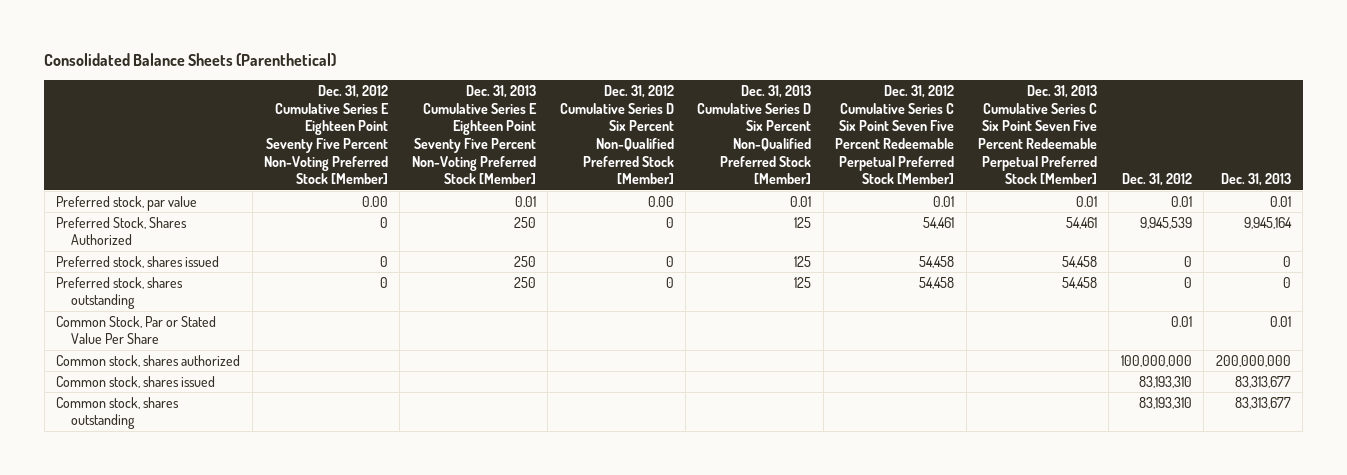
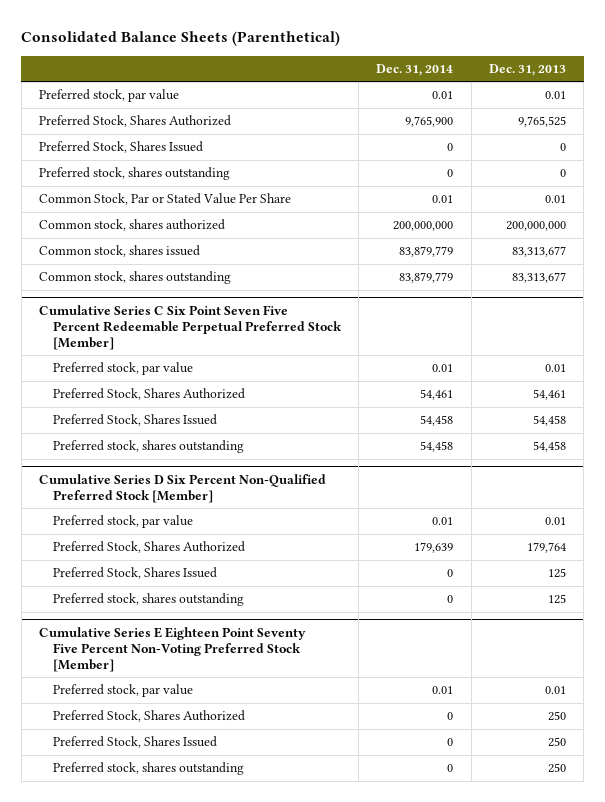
[263,84,389,185] Dec. 31, 2012 Cumulative Series E Eighteen Point Seventy Five Percent Non-Voting Preferred Stock [Member] -> none
[411,84,537,185] Dec. 31, 2013 Cumulative Series E Eighteen Point Seventy Five Percent Non-Voting Preferred Stock [Member] -> none
[559,84,674,185] Dec. 31, 2012 Cumulative Series D Six Percent Non-Qualified Preferred Stock [Member] -> none
[697,84,812,185] Dec. 31, 2013 Cumulative Series D Six Percent Non-Qualified Preferred Stock [Member] -> none
[835,84,955,185] Dec. 31, 2012 Cumulative Series C Six Point Seven Five Percent Redeemable Perpetual Preferred Stock [Member] -> none
[978,84,1098,185] Dec. 31, 2013 Cumulative Series C Six Point Seven Five Percent Redeemable Perpetual Preferred Stock [Member] -> none
[1121,173,1192,187] Dec. 31, 2012 -> none
none -> [376,63,454,76] Dec. 31, 2014
[1243,216,1292,229] 9,945,164 -> [518,116,567,128] 9,765,525
[56,255,220,268] Preferred stock, shares issued -> [38,141,203,154] Preferred Stock, Shares Issued
none -> [38,305,342,350] Cumulative Series C Six Point Seven Five Percent Redeemable Perpetual Preferred Stock [Member]
none -> [52,362,193,376] Preferred stock, par value
none -> [52,388,245,401] Preferred Stock, Shares Authorized
none -> [52,414,217,427] Preferred Stock, Shares Issued
none -> [52,440,244,454] Preferred stock, shares outstanding
none -> [38,474,326,503] Cumulative Series D Six Percent Non-Qualified Preferred Stock [Member]
none -> [52,515,193,529] Preferred stock, par value
none -> [52,541,245,554] Preferred Stock, Shares Authorized
none -> [52,567,217,580] Preferred Stock, Shares Issued
none -> [52,593,244,607] Preferred stock, shares outstanding
none -> [38,627,306,672] Cumulative Series E Eighteen Point Seventy Five Percent Non-Voting Preferred Stock [Member]
none -> [52,684,193,698] Preferred stock, par value
none -> [52,710,245,723] Preferred Stock, Shares Authorized
none -> [52,736,217,749] Preferred Stock, Shares Issued
none -> [52,762,244,776] Preferred stock, shares outstanding

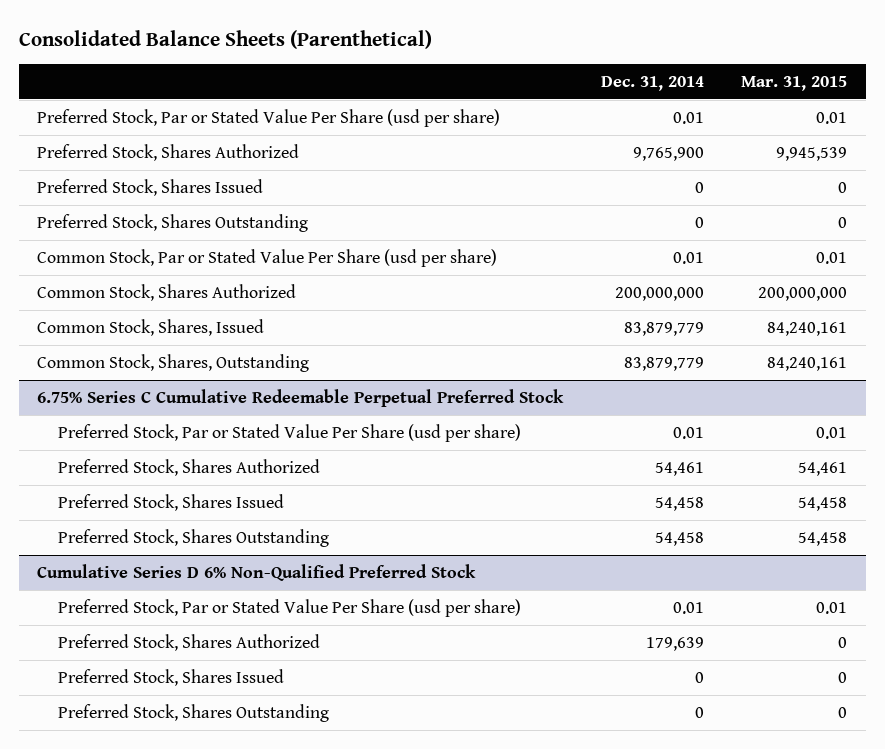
[489,63,567,76] Dec. 31, 2013 -> none
none -> [741,75,848,91] Mar. 31, 2015
[38,89,179,103] Preferred stock, par value -> [37,108,501,127] Preferred Stock, Par or Stated Value Per Share (usd per share)
[38,167,230,181] Preferred stock, shares outstanding -> [37,213,309,232] Preferred Stock, Shares Outstanding
[38,193,291,206] Common Stock, Par or Stated Value Per Share -> [37,248,498,267] Common Stock, Par or Stated Value Per Share (usd per share)
[38,219,225,232] Common stock, shares authorized -> [37,283,297,301] Common Stock, Shares Authorized
[38,245,200,258] Common stock, shares issued -> [37,318,265,336] Common Stock, Shares, Issued
[38,271,231,285] Common stock, shares outstanding -> [37,353,310,372] Common Stock, Shares, Outstanding
[38,305,342,350] Cumulative Series C Six Point Seven Five Percent Redeemable Perpetual Preferred Stock [Member] -> [37,388,565,407] 6.75% Series C Cumulative Redeemable Perpetual Preferred Stock
[52,362,193,376] Preferred stock, par value -> [57,423,521,442] Preferred Stock, Par or Stated Value Per Share (usd per share)
[52,440,244,454] Preferred stock, shares outstanding -> [57,528,329,547] Preferred Stock, Shares Outstanding
[38,474,326,503] Cumulative Series D Six Percent Non-Qualified Preferred Stock [Member] -> [37,563,477,581] Cumulative Series D 6% Non-Qualified Preferred Stock
[52,515,193,529] Preferred stock, par value -> [57,598,521,617] Preferred Stock, Par or Stated Value Per Share (usd per share)
[38,627,306,672] Cumulative Series E Eighteen Point Seventy Five Percent Non-Voting Preferred Stock [Member] -> none
[52,684,193,698] Preferred stock, par value -> none
[52,710,245,723] Preferred Stock, Shares Authorized -> none
[52,736,217,749] Preferred Stock, Shares Issued -> none
[52,762,244,776] Preferred stock, shares outstanding -> none
[52,593,244,607] Preferred stock, shares outstanding -> [57,703,329,722] Preferred Stock, Shares Outstanding

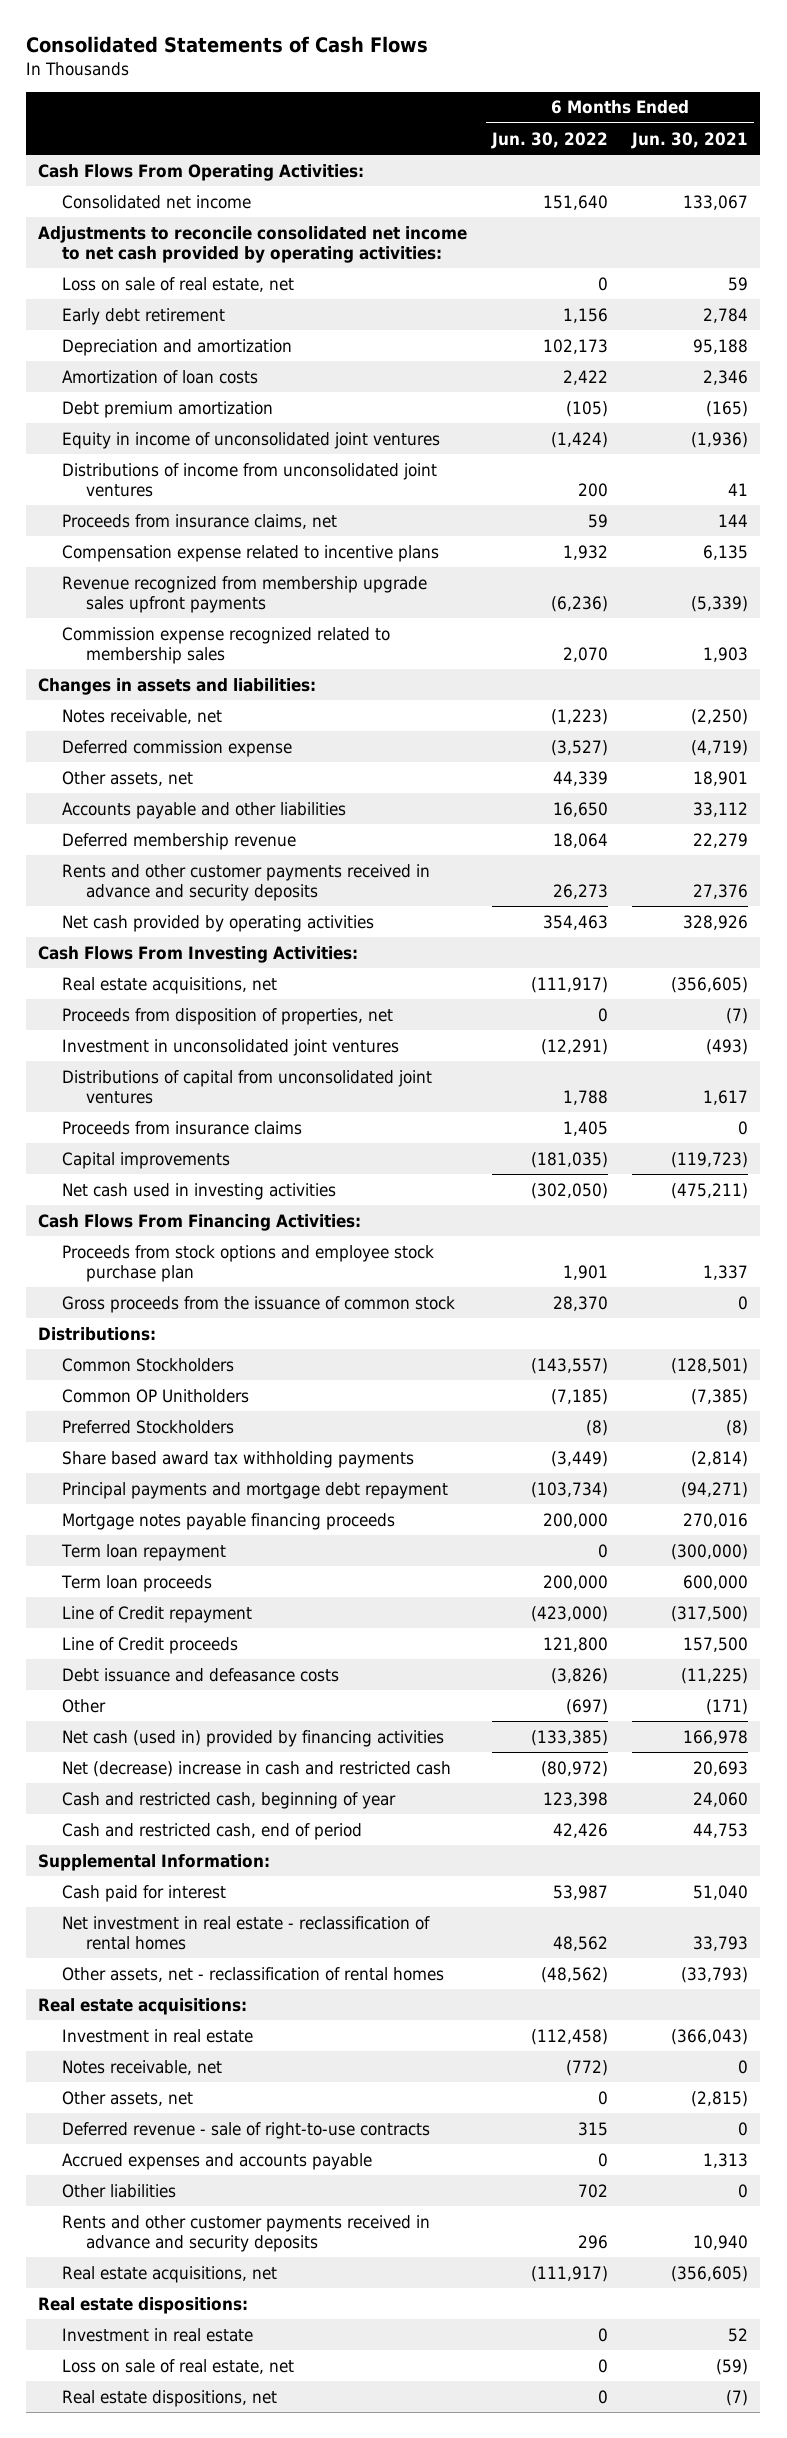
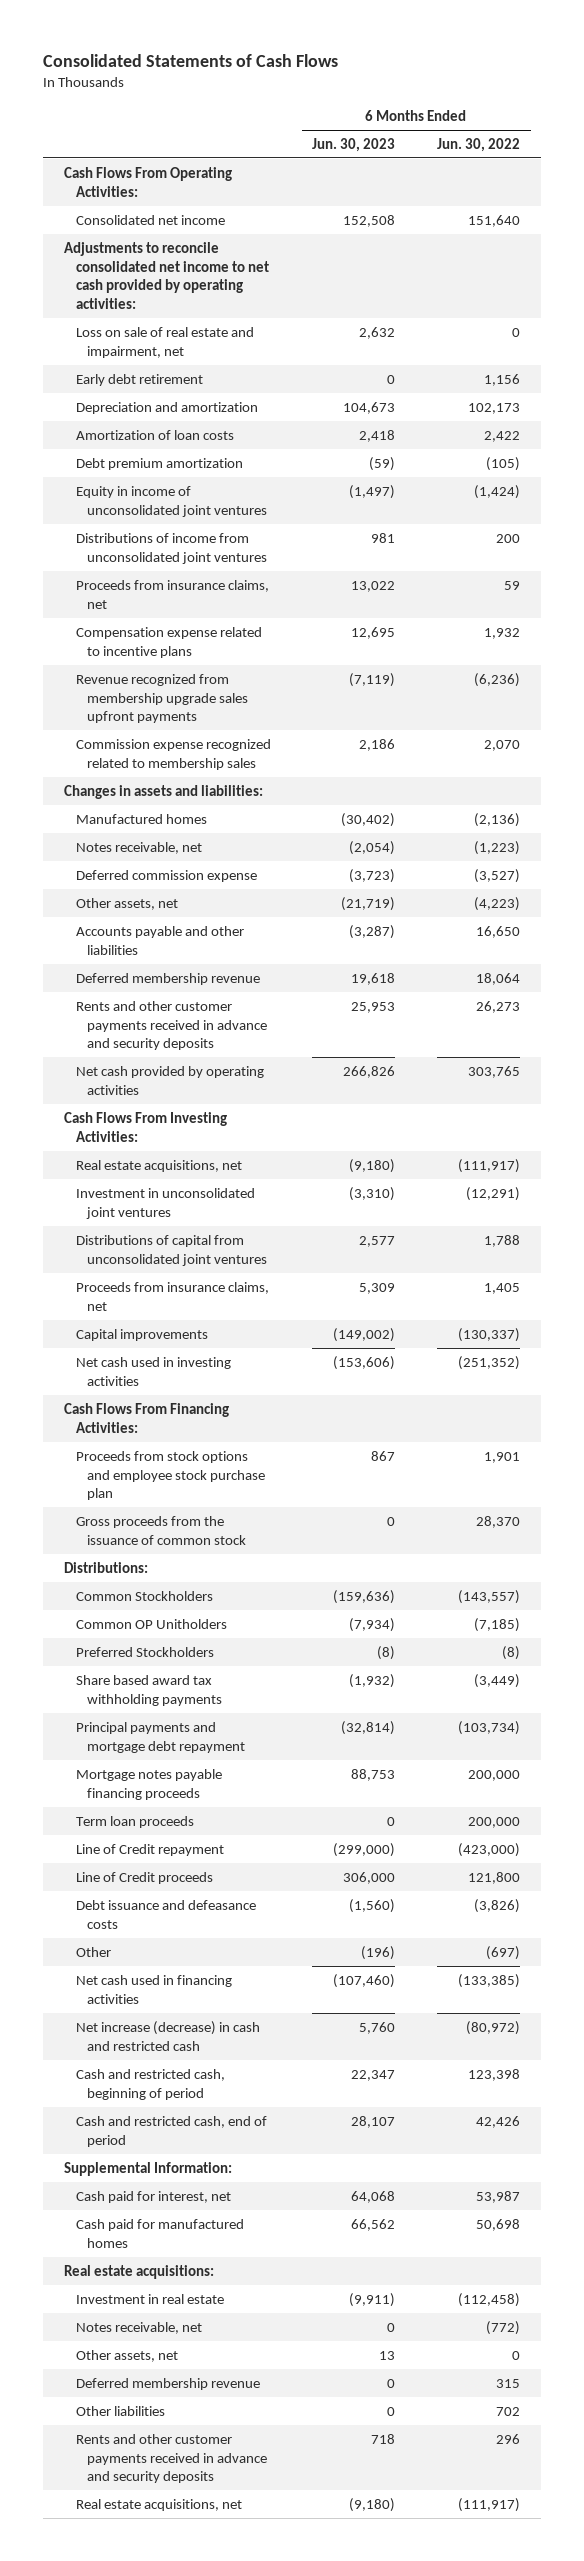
[631,131,749,149] Jun. 30, 2021 -> none
none -> [312,137,396,152] Jun. 30, 2023
[62,276,295,292] Loss on sale of real estate, net -> [75,326,254,358] Loss on sale of real estate and impairment, net
none -> [75,813,207,824] Manufactured homes
[552,770,608,786] 44,339 -> [474,896,521,911] (4,223)
[542,914,608,930] 354,463 -> [468,1065,521,1078] 303,765
[62,1007,394,1025] Proceeds from disposition of properties, net -> none
[62,1120,303,1135] Proceeds from insurance claims -> [75,1281,269,1311] Proceeds from insurance claims, net
[530,1151,608,1168] (181,035) -> [458,1327,521,1342] (130,337)
[530,1182,608,1199] (302,050) -> [458,1355,521,1370] (251,352)
[61,1543,227,1561] Term loan repayment -> none
[62,1729,445,1747] Net cash (used in) provided by financing activities -> [75,1974,232,2004] Net cash used in financing activities
[62,1760,452,1777] Net (decrease) increase in cash and restricted cash -> [75,2020,260,2051] Net increase (decrease) in cash and restricted cash
[62,1791,397,1809] Cash and restricted cash, beginning of year -> [75,2068,225,2100] Cash and restricted cash, beginning of period
[62,1915,431,1950] Net investment in real estate - reclassification of rental homes -> none
[62,1966,445,1982] Other assets, net - reclassification of rental homes -> none
[62,1884,227,1902] Cash paid for interest -> [75,2190,231,2203] Cash paid for interest, net
none -> [75,2218,244,2248] Cash paid for manufactured homes
[62,2152,373,2170] Accrued expenses and accounts payable -> none
[62,2121,431,2139] Deferred revenue - sale of right-to-use contracts -> [75,2377,260,2390] Deferred membership revenue
[38,2296,249,2314] Real estate dispositions: -> none
[62,2327,254,2342] Investment in real estate -> none
[62,2358,295,2374] Loss on sale of real estate, net -> none
[62,2389,278,2407] Real estate dispositions, net -> none

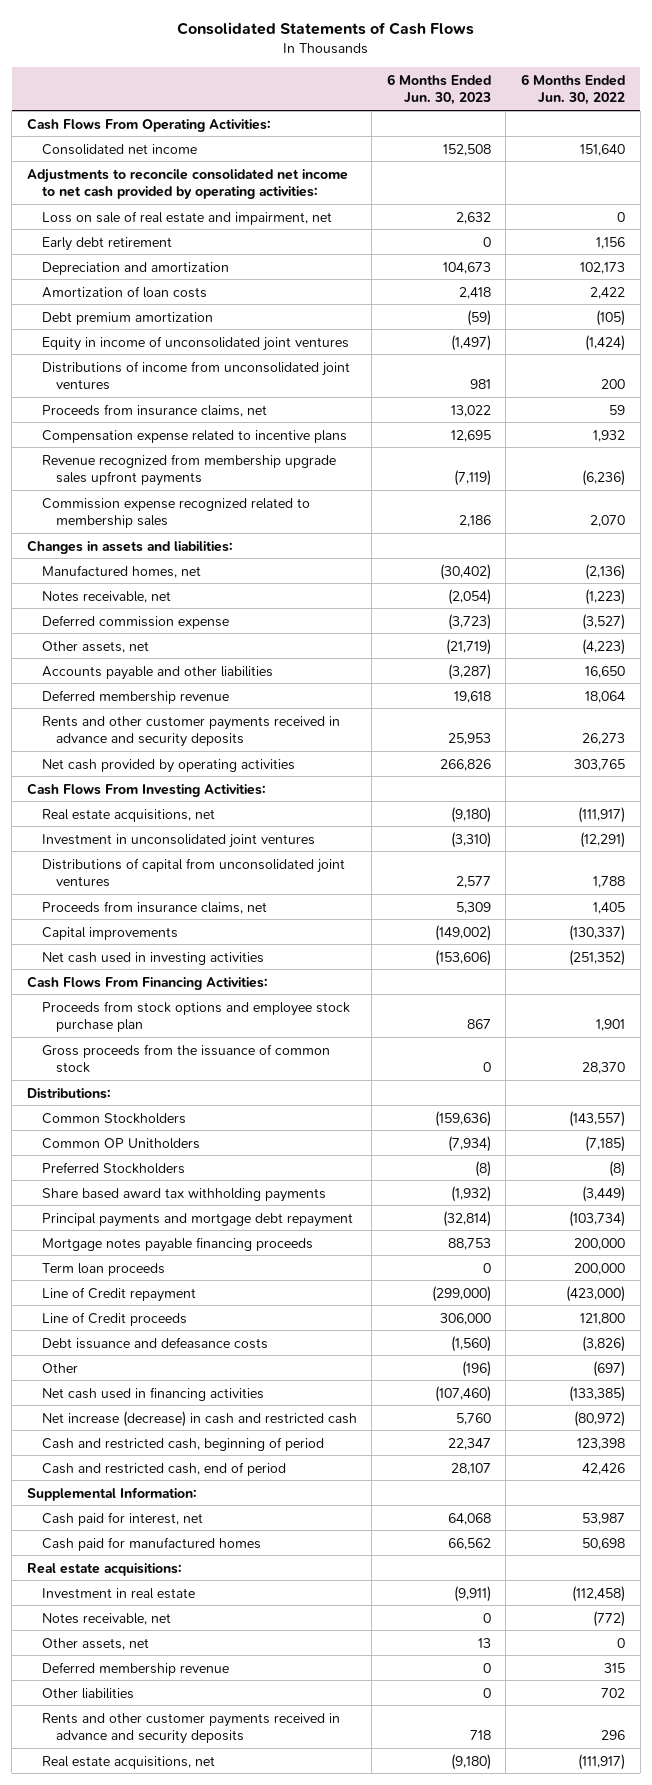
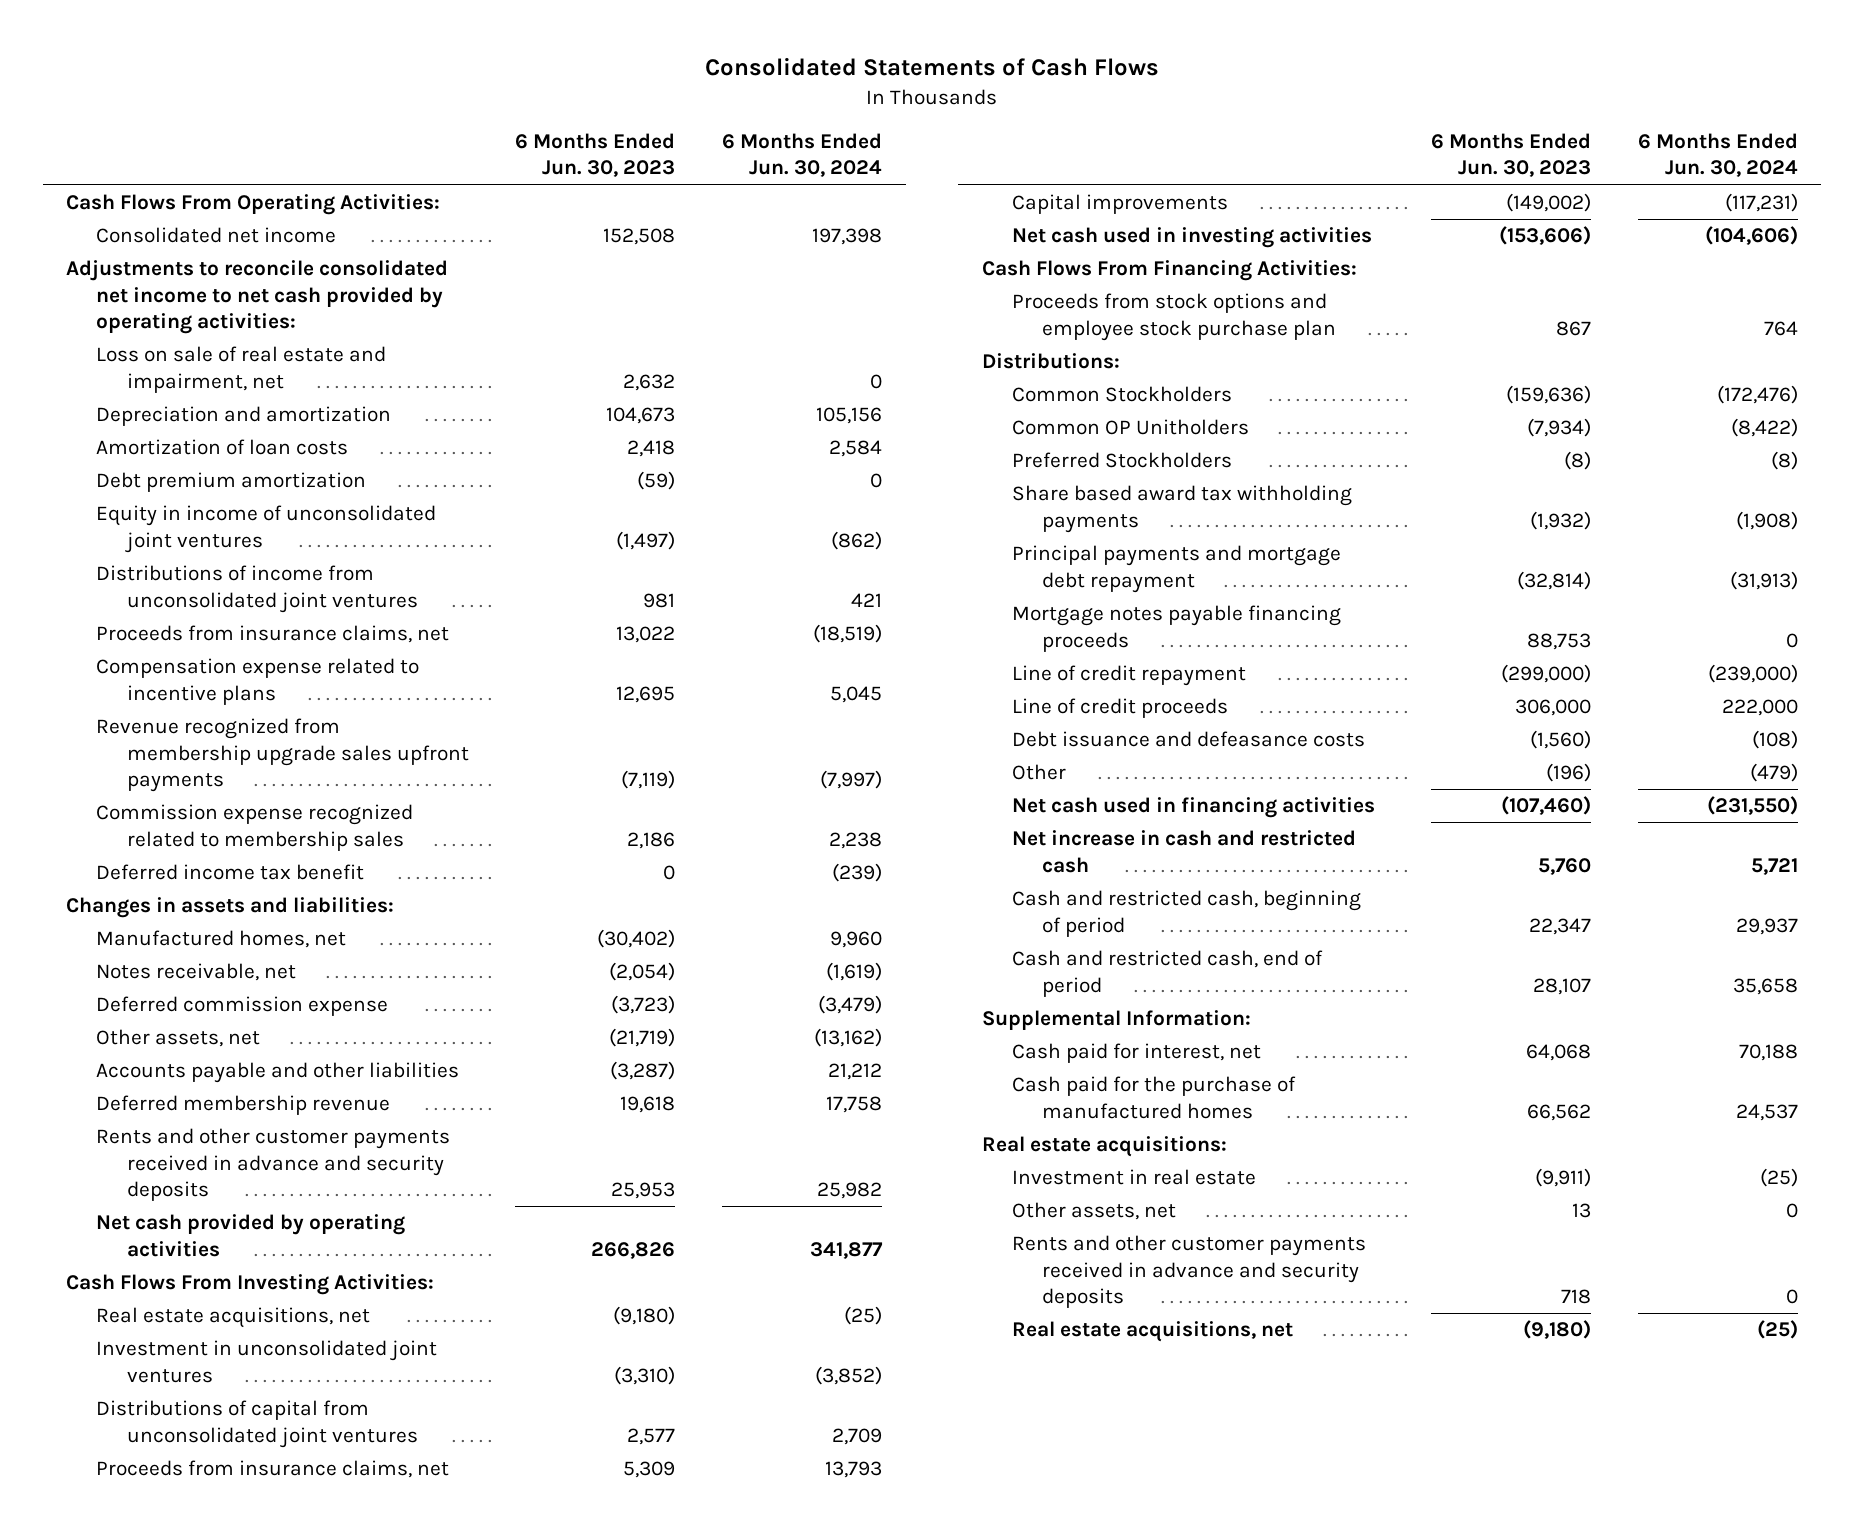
[520,73,625,106] 6 Months Ended Jun. 30, 2022 -> none
none -> [722,133,883,178] 6 Months Ended Jun. 30, 2024
[41,236,172,251] Early debt retirement -> none
none -> [96,864,365,881] Deferred income tax benefit
[41,1043,330,1074] Gross proceeds from the issuance of common stock -> none
[41,1262,165,1276] Term loan proceeds -> none
[41,1286,196,1302] Line of Credit repayment -> [1011,665,1246,687] Line of credit repayment
[41,1311,187,1326] Line of Credit proceeds -> [1011,698,1228,719] Line of credit proceeds
[41,1410,357,1427] Net increase (decrease) in cash and restricted cash -> [1011,830,1356,873] Net increase in cash and restricted cash
[41,1536,261,1551] Cash paid for manufactured homes -> [1011,1076,1296,1119] Cash paid for the purchase of manufactured homes
[41,1612,171,1625] Notes receivable, net -> none
[41,1661,229,1676] Deferred membership revenue -> none
[41,1687,134,1699] Other liabilities -> none

